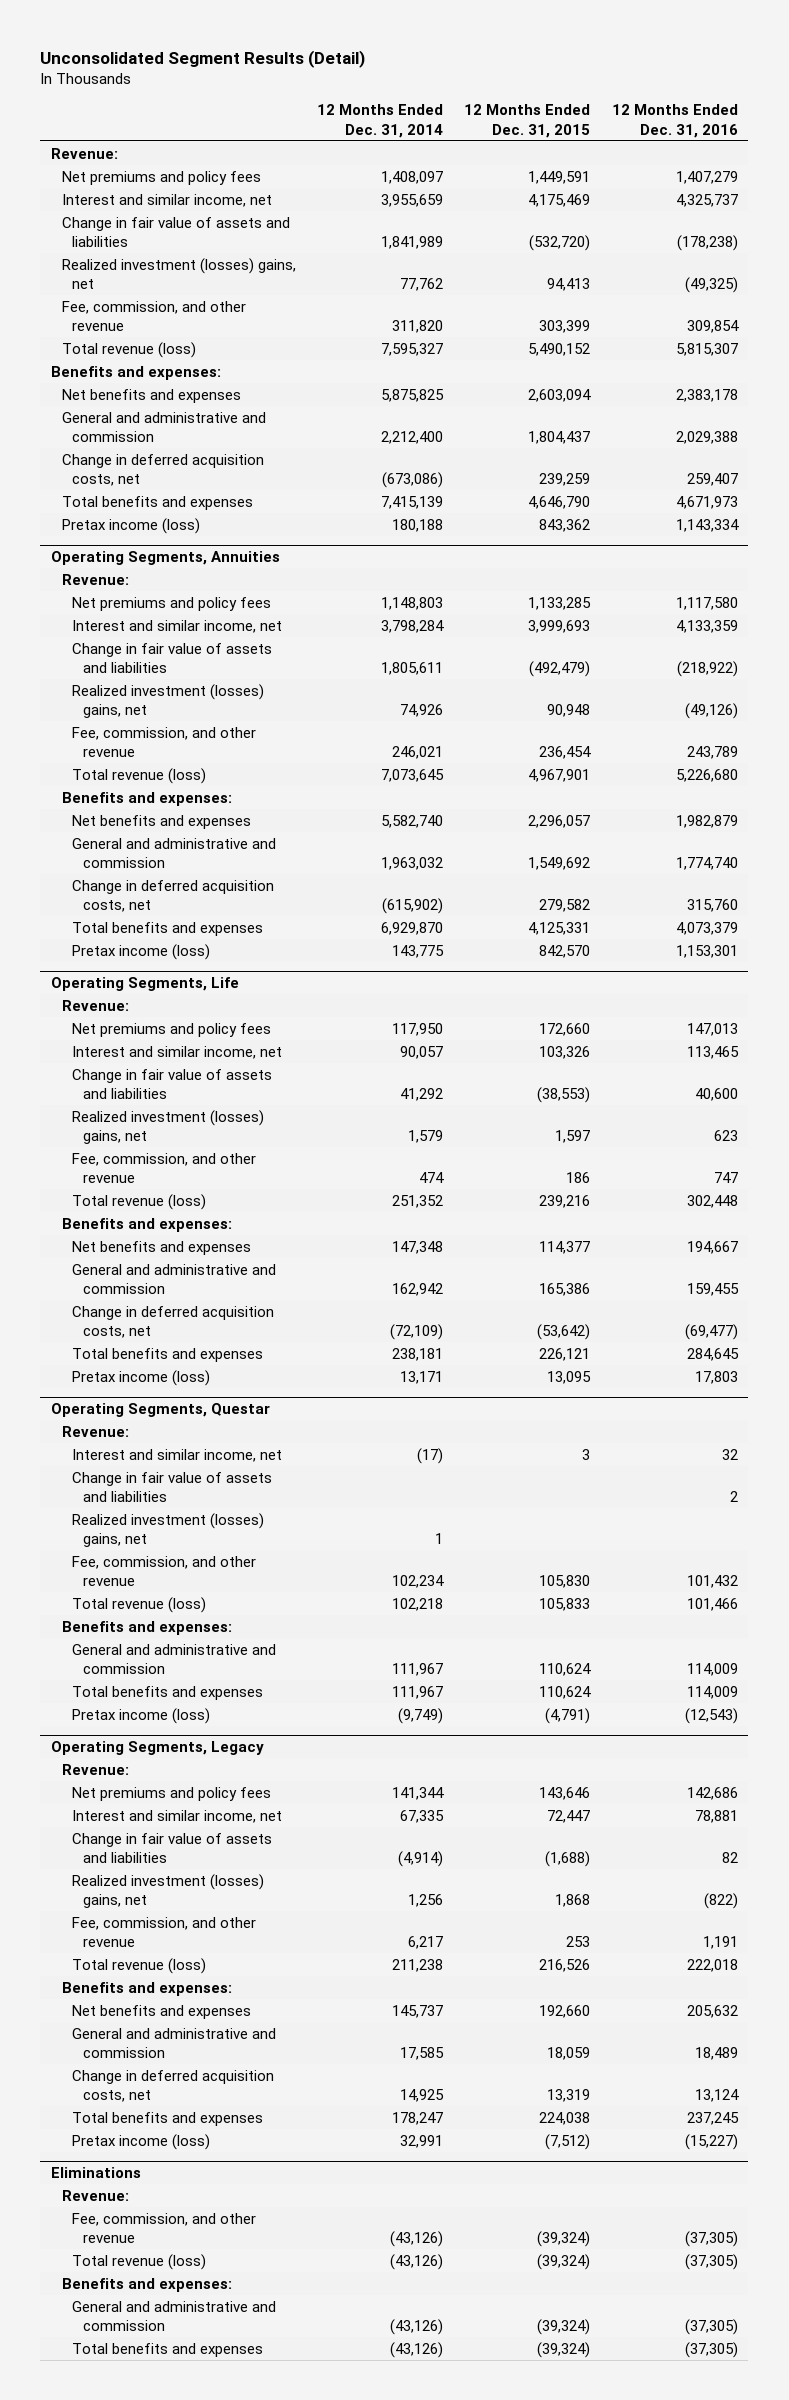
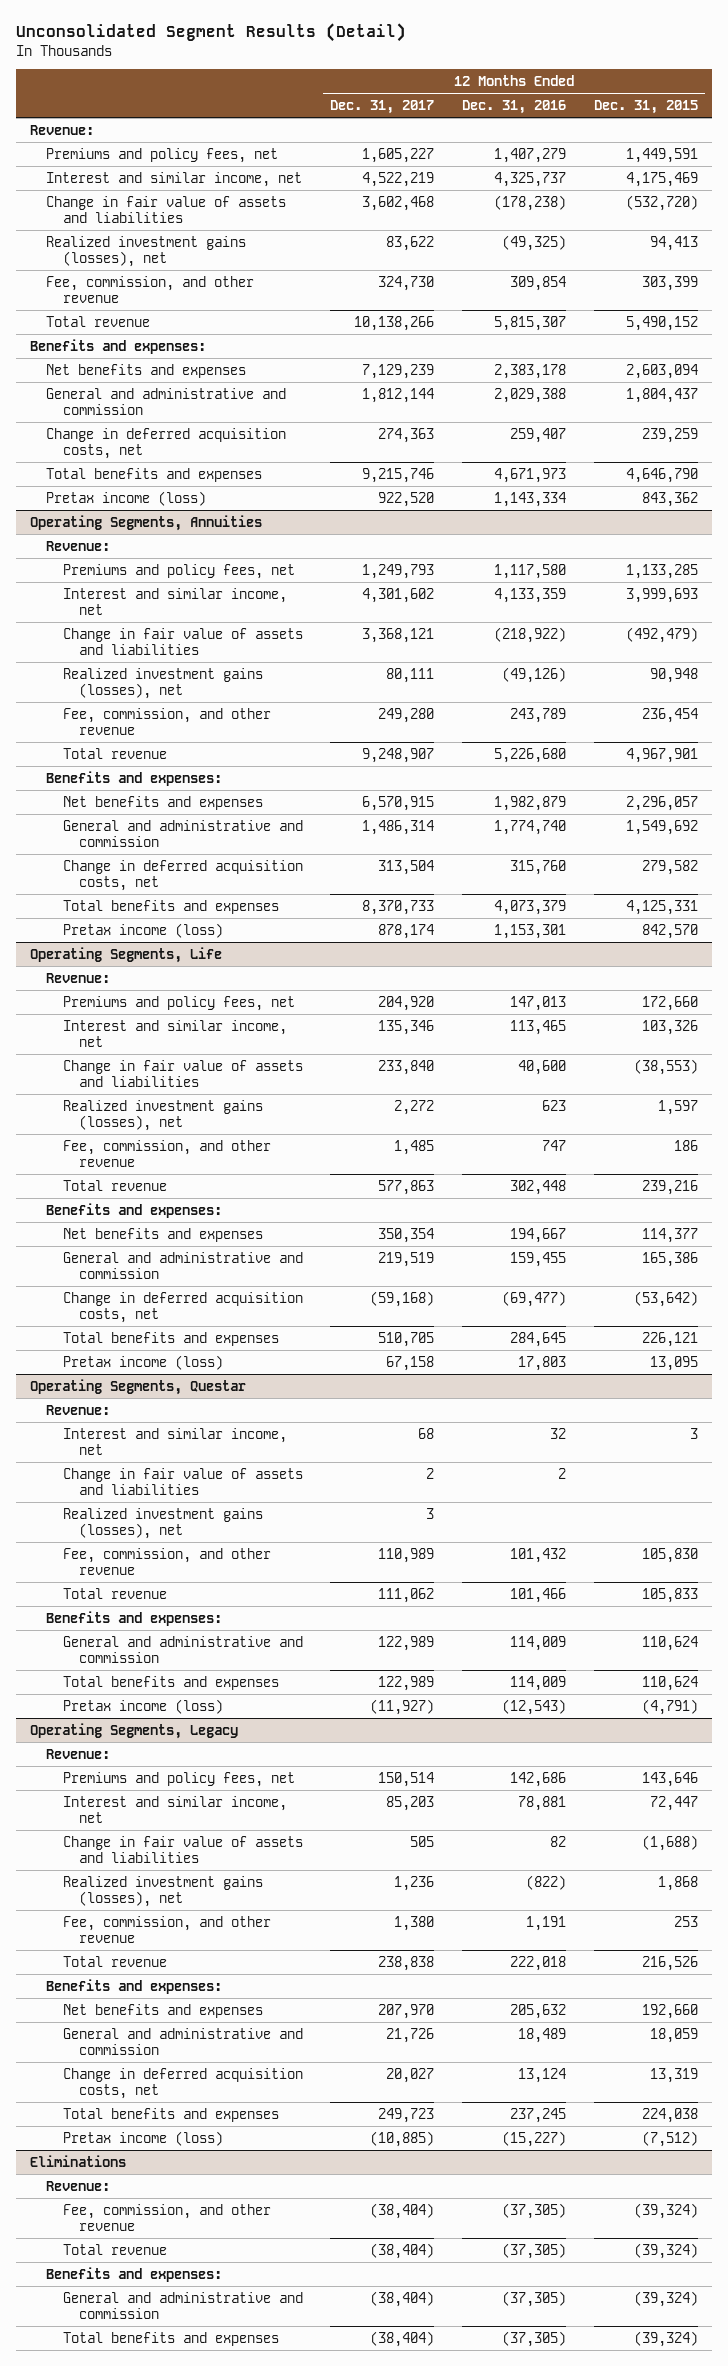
[316,104,443,138] 12 Months Ended Dec. 31, 2014 -> none
none -> [330,99,435,114] Dec. 31, 2017
[61,170,261,185] Net premiums and policy fees -> [46,147,279,163] Premiums and policy fees, net
[61,257,296,289] Realized investment (losses) gains, net -> [46,235,247,267] Realized investment gains (losses), net
[61,341,196,358] Total revenue (loss) -> [46,315,151,327] Total revenue
[72,596,272,611] Net premiums and policy fees -> [62,563,295,579] Premiums and policy fees, net
[72,683,265,718] Realized investment (losses) gains, net -> [62,667,263,699] Realized investment gains (losses), net
[72,767,207,784] Total revenue (loss) -> [62,747,167,759] Total revenue
[72,1022,272,1037] Net premiums and policy fees -> [62,995,295,1011] Premiums and policy fees, net
[72,1109,265,1144] Realized investment (losses) gains, net -> [62,1099,263,1131] Realized investment gains (losses), net
[72,1193,207,1210] Total revenue (loss) -> [62,1179,167,1191] Total revenue
[72,1512,265,1547] Realized investment (losses) gains, net -> [62,1507,263,1539] Realized investment gains (losses), net
[72,1596,207,1613] Total revenue (loss) -> [62,1587,167,1599] Total revenue
[72,1786,272,1801] Net premiums and policy fees -> [62,1771,295,1787] Premiums and policy fees, net
[72,1873,265,1908] Realized investment (losses) gains, net -> [62,1875,263,1907] Realized investment gains (losses), net
[72,1957,207,1974] Total revenue (loss) -> [62,1955,167,1967] Total revenue
[72,2253,207,2270] Total revenue (loss) -> [62,2243,167,2255] Total revenue

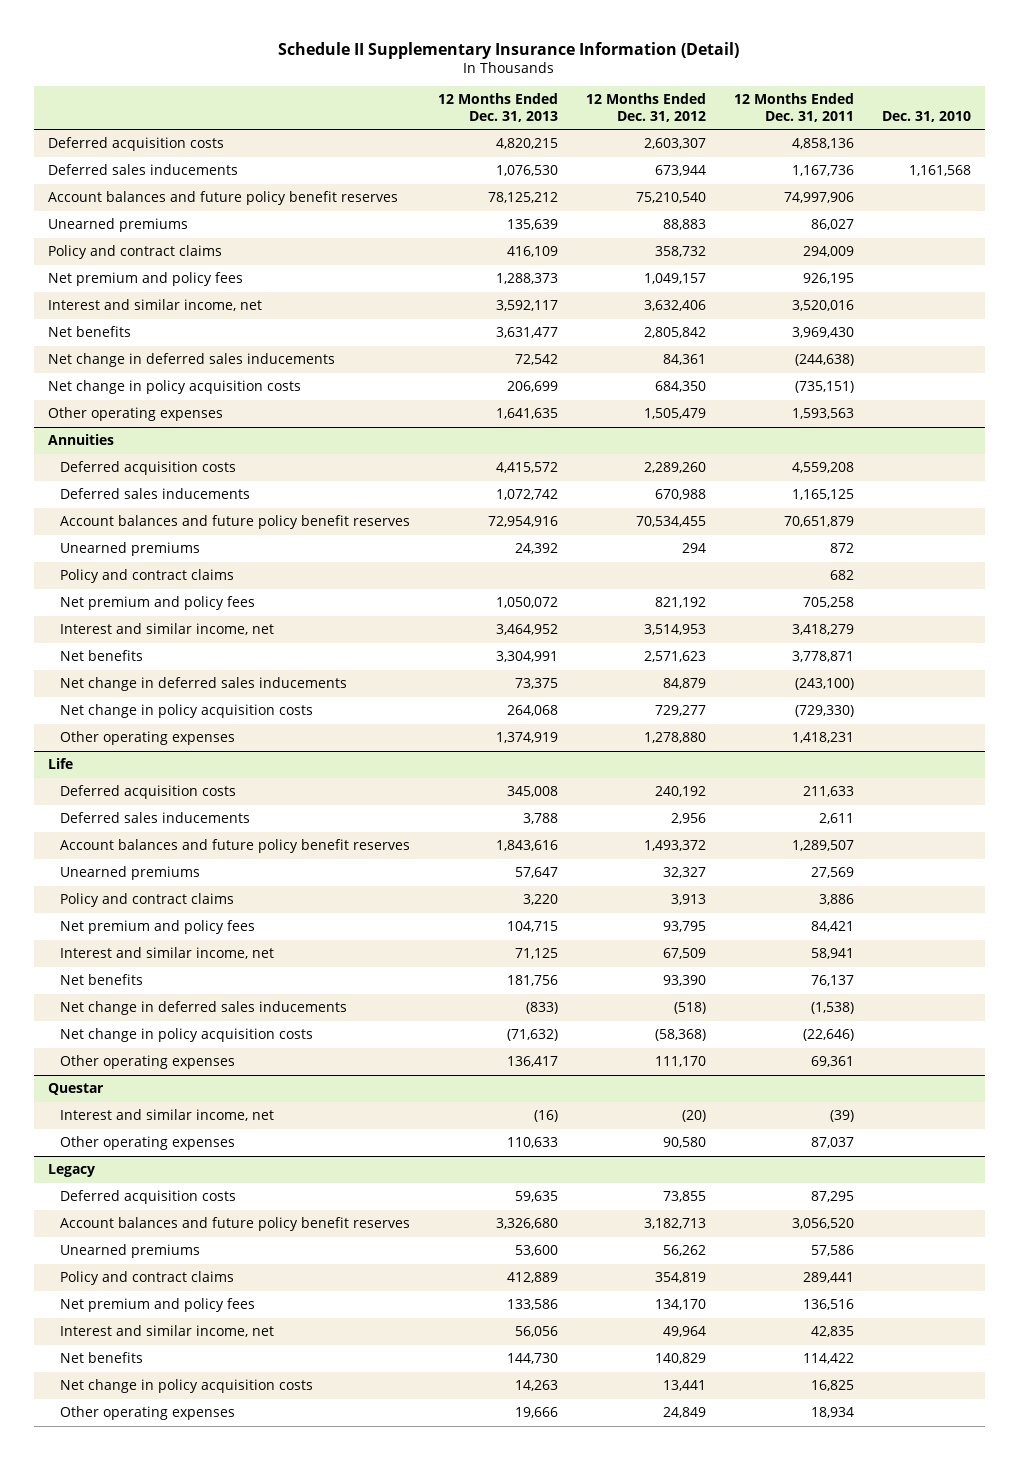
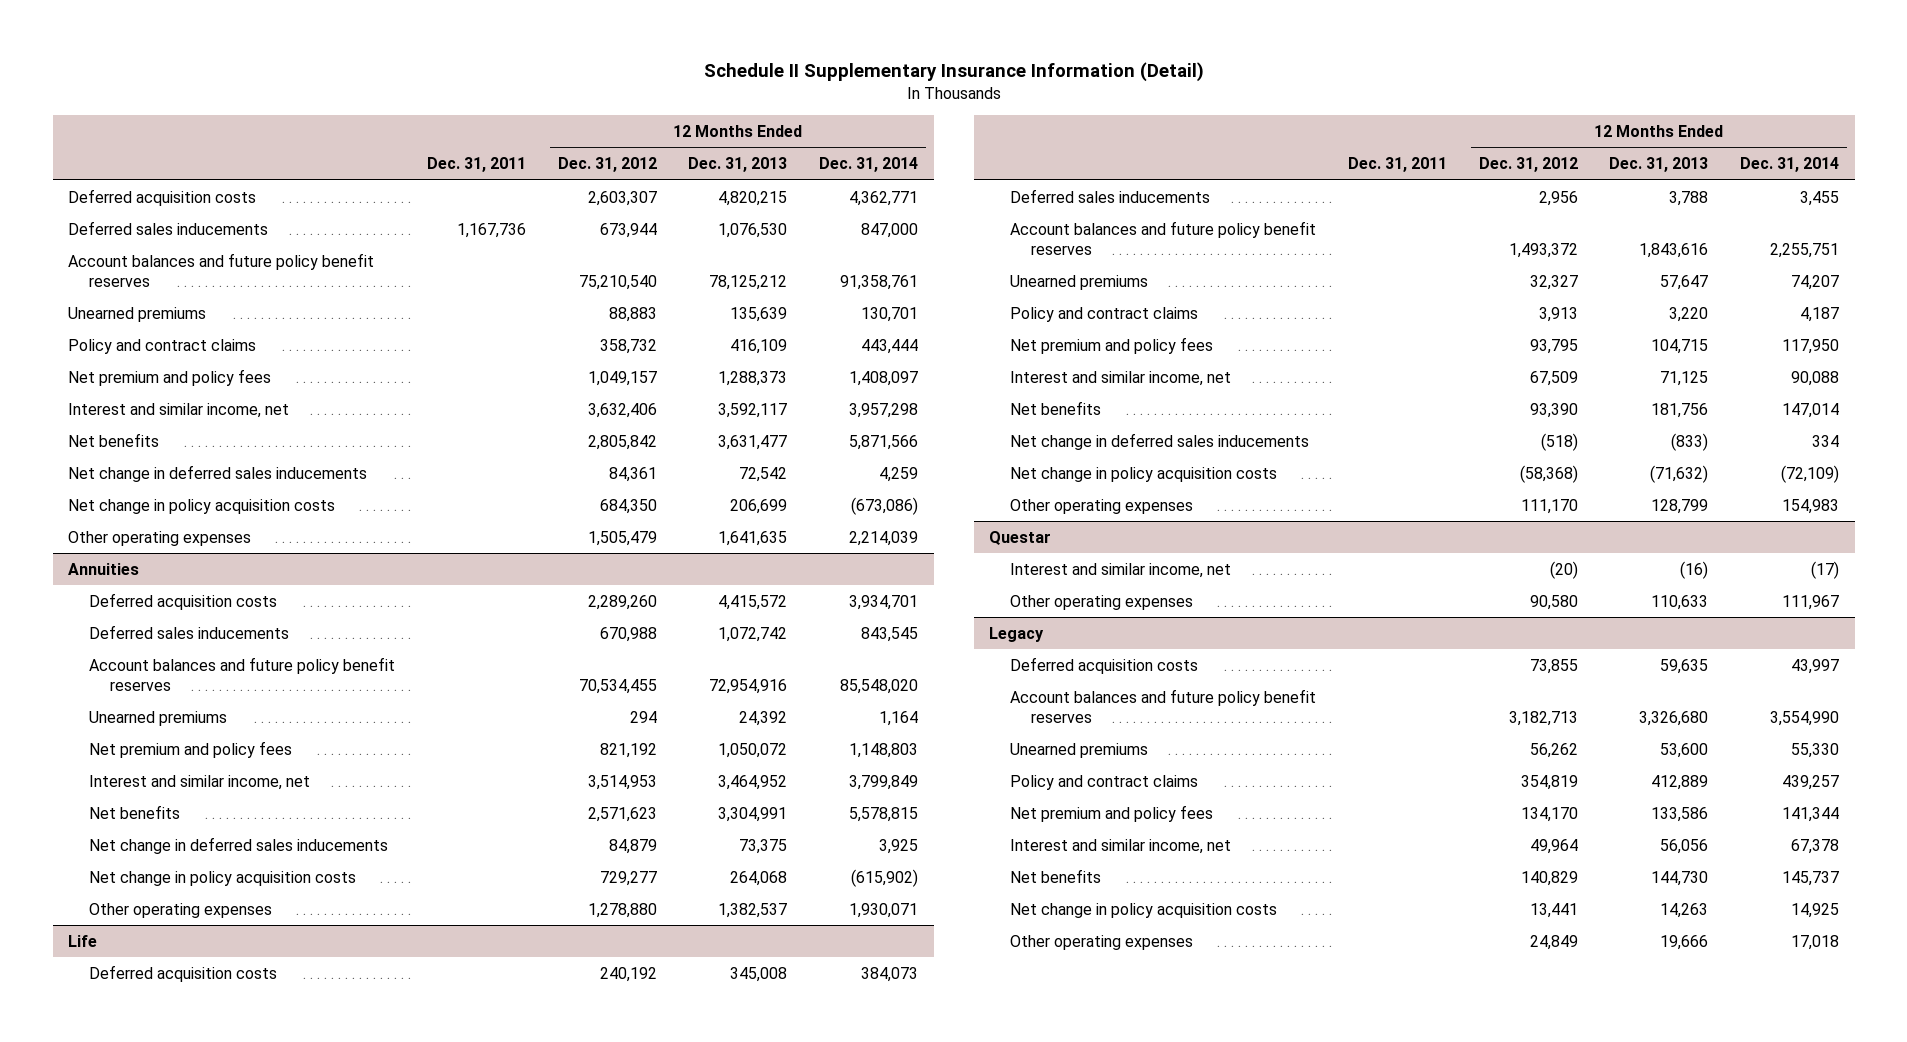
[733,93,854,122] 12 Months Ended Dec. 31, 2011 -> none
[881,110,971,122] Dec. 31, 2010 -> none
none -> [426,157,526,173] Dec. 31, 2011
none -> [818,157,918,173] Dec. 31, 2014
[60,568,235,583] Policy and contract claims -> none
[496,731,559,743] 1,374,919 -> [718,902,788,918] 1,382,537
[507,1055,559,1067] 136,417 -> [1651,498,1709,514] 128,799

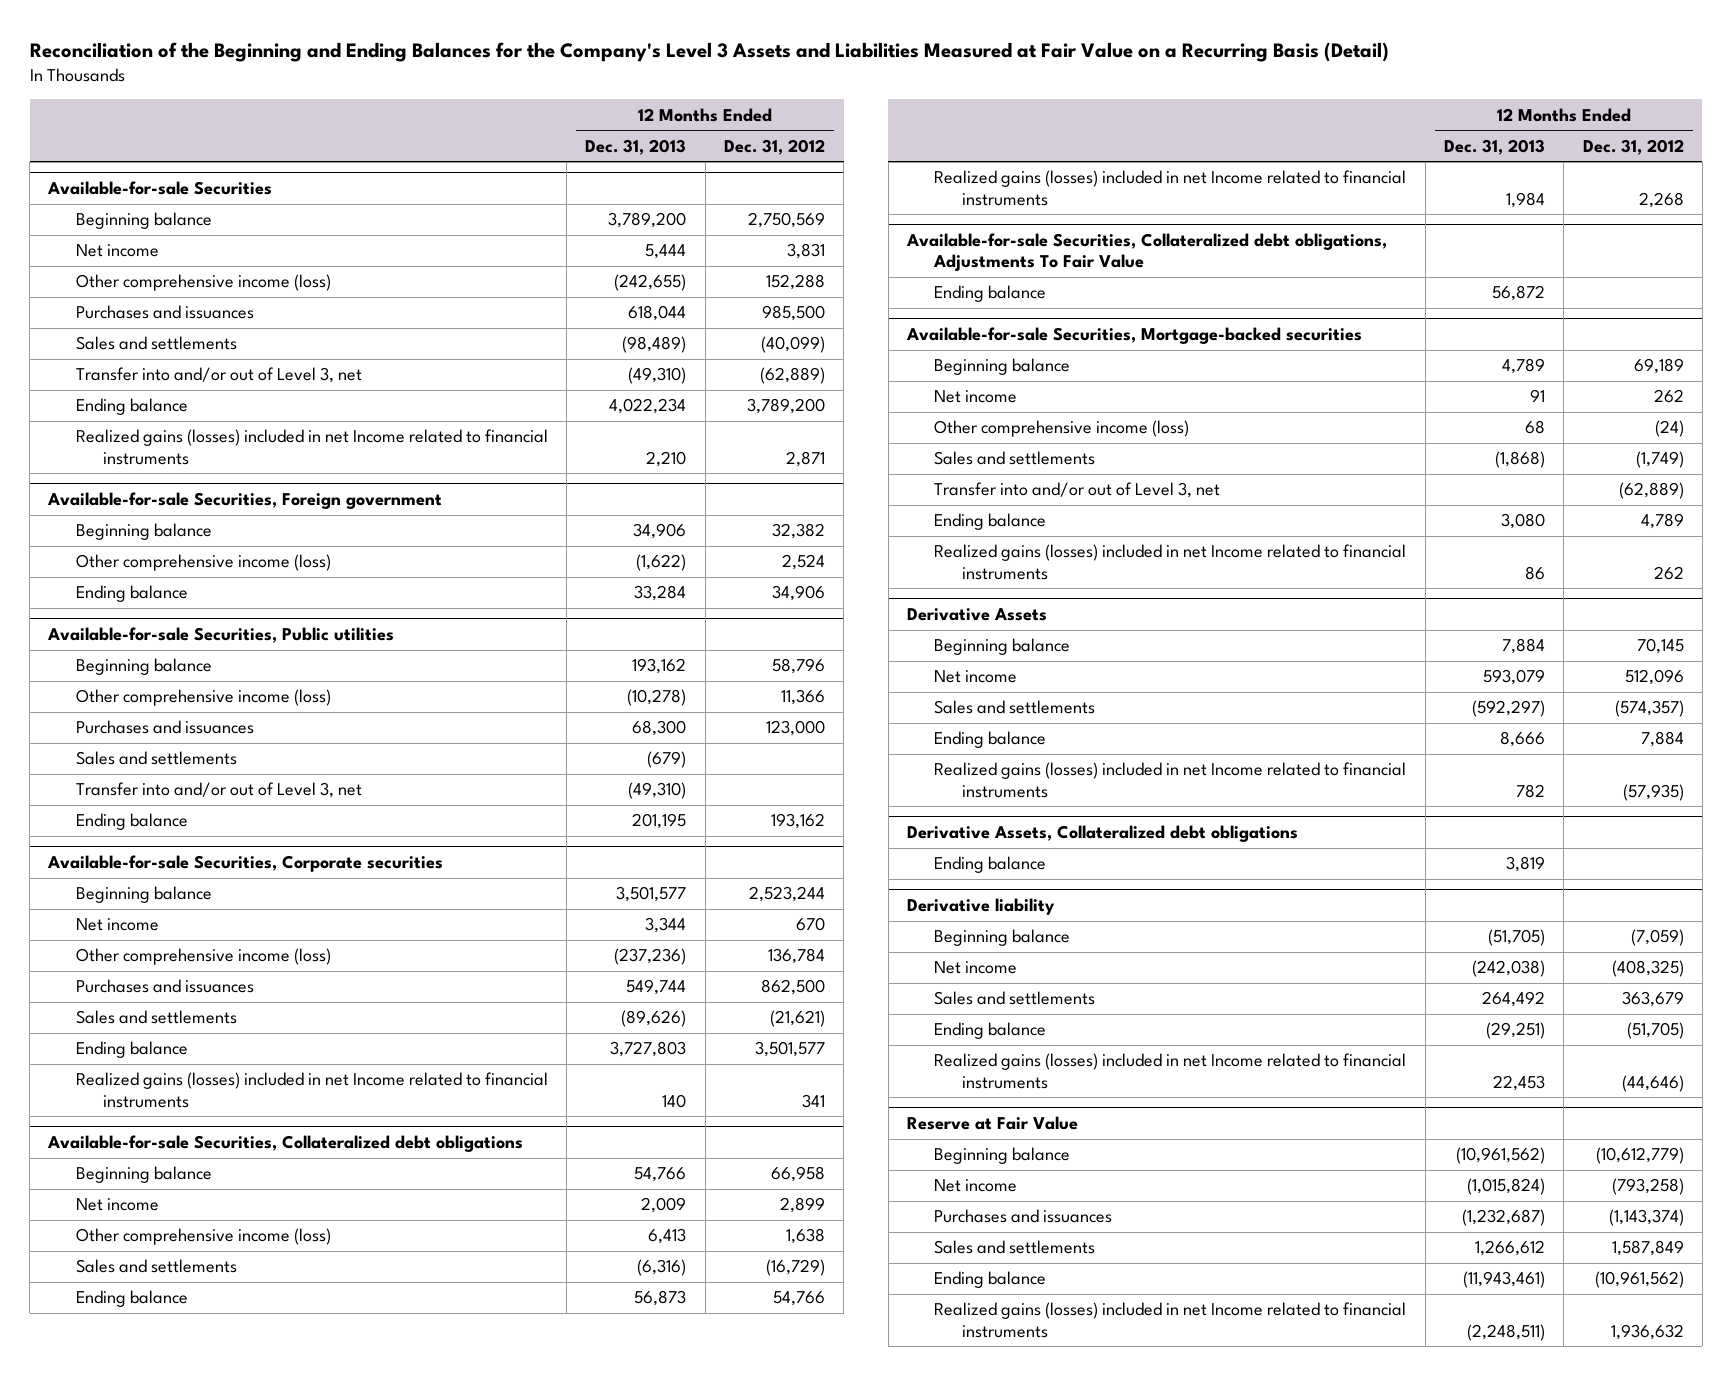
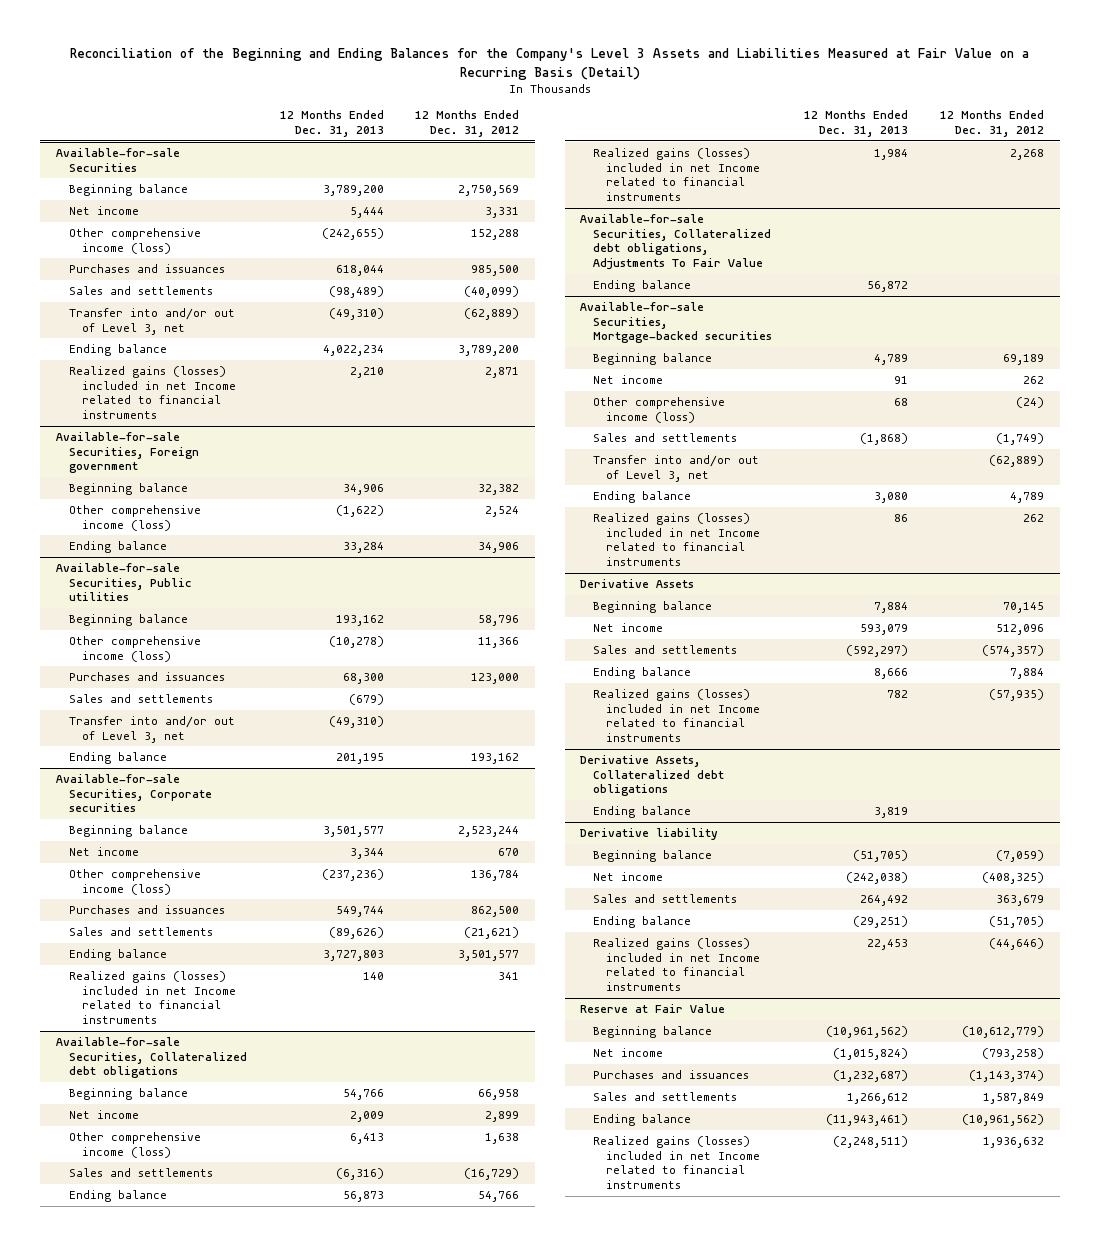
[786,243,825,260] 3,831 -> [485,206,520,218] 3,331

